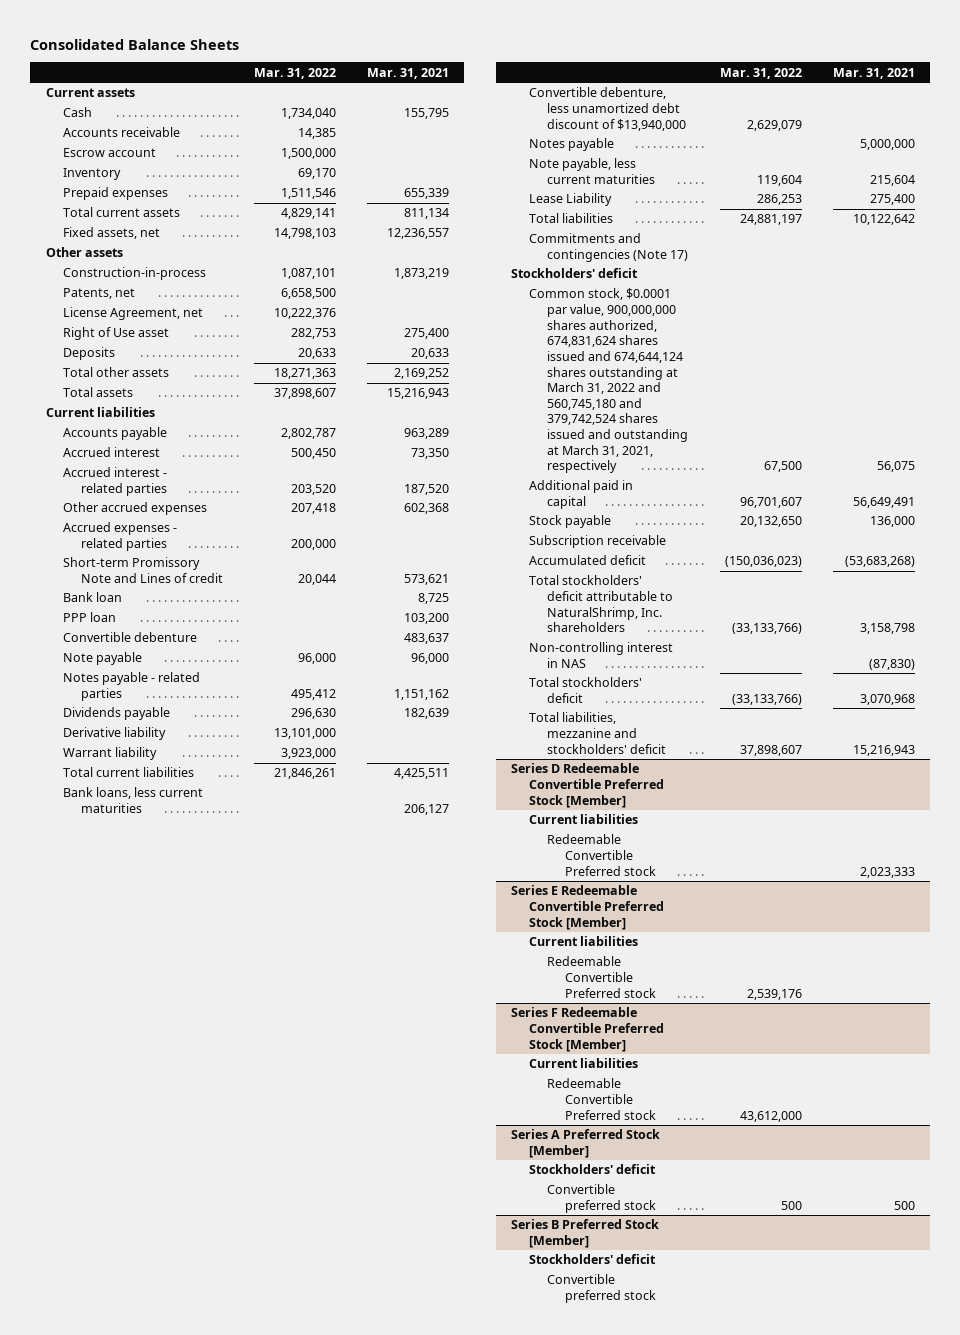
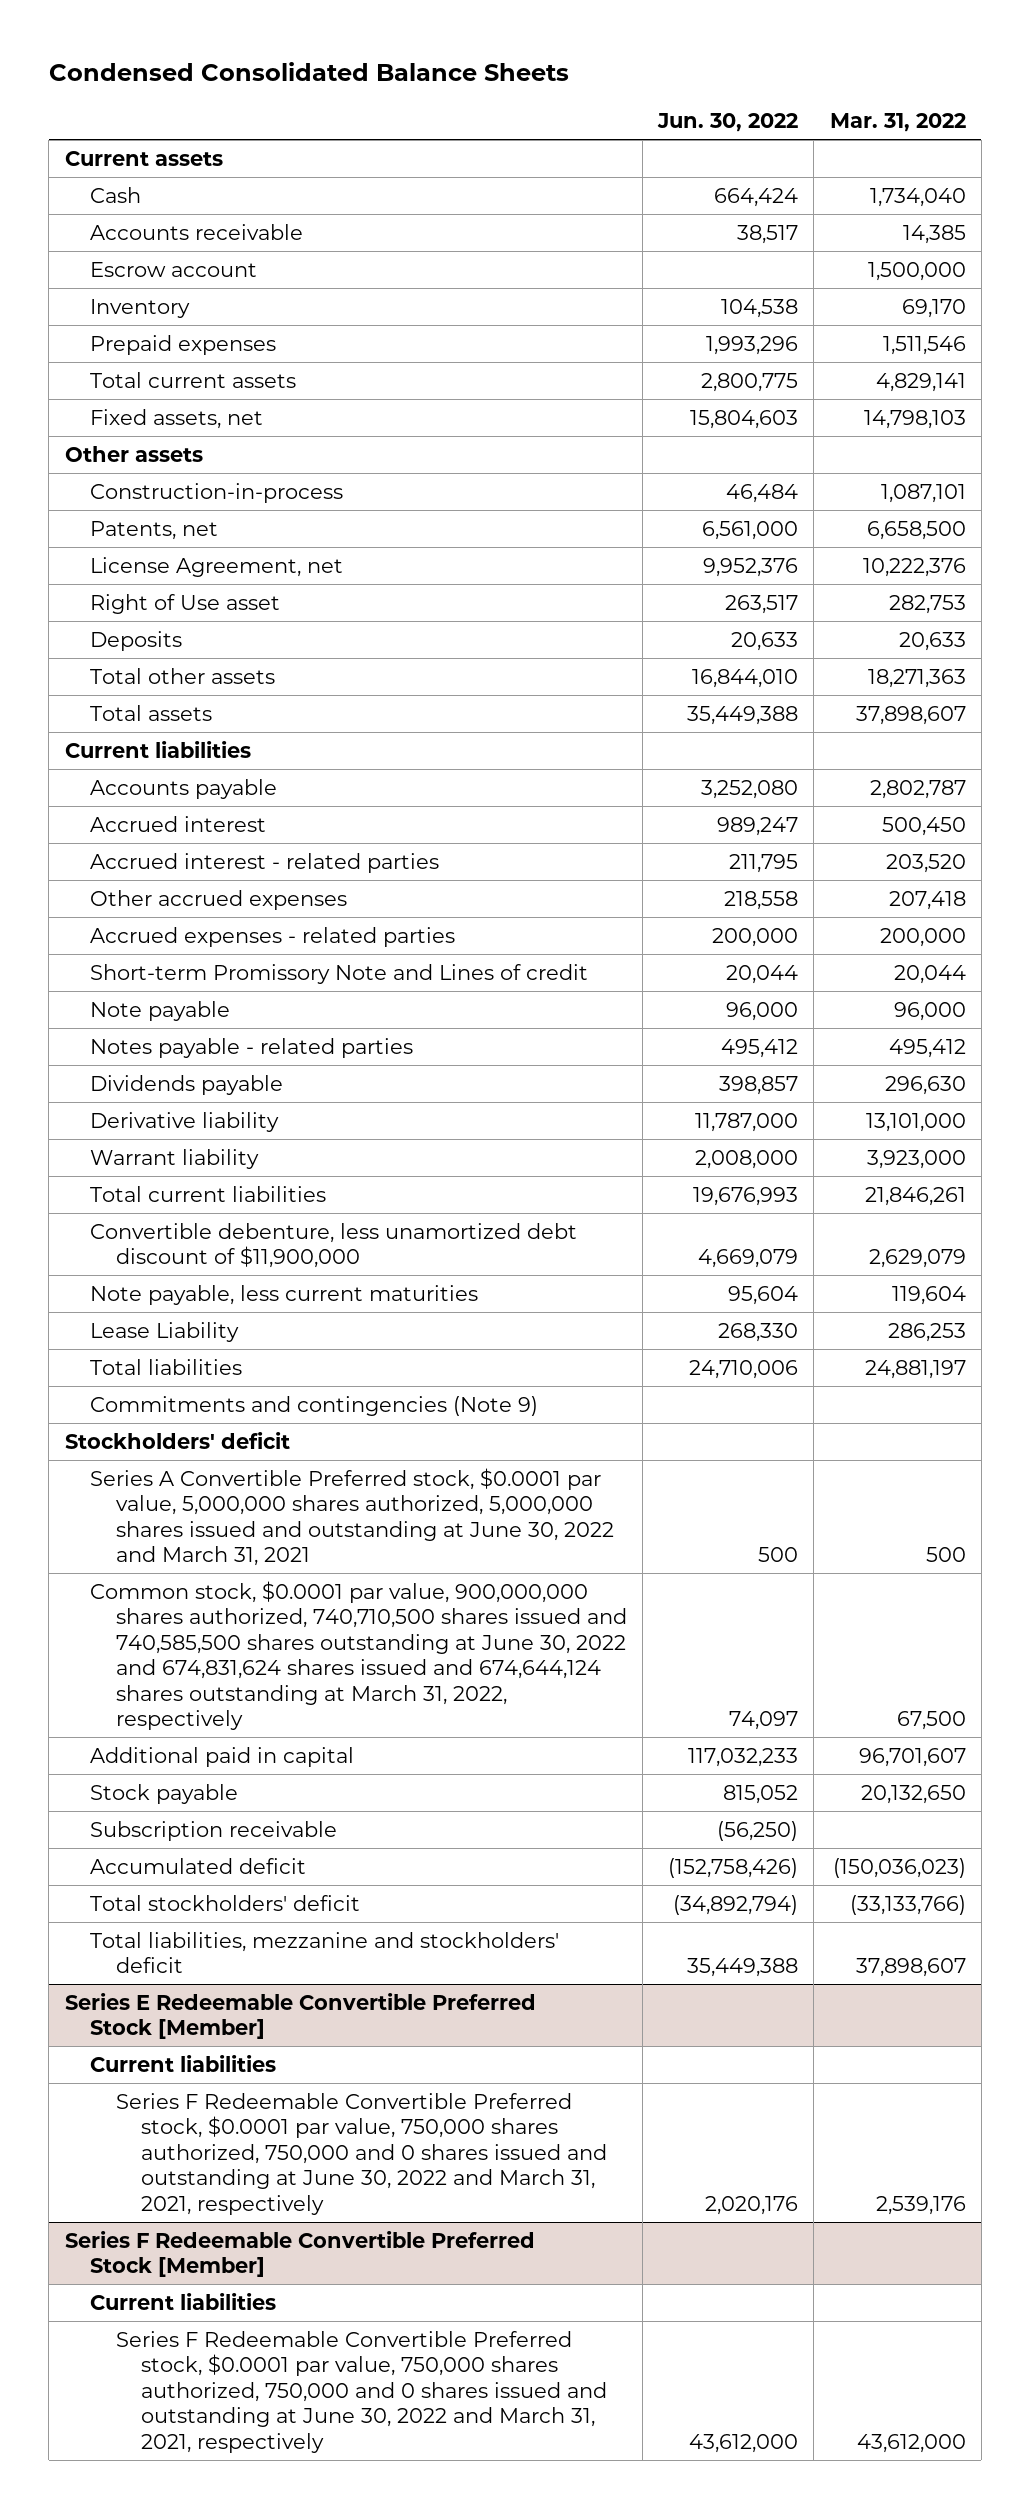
[30,38,240,50] Consolidated Balance Sheets -> [48,62,569,82] Condensed Consolidated Balance Sheets
[366,67,449,79] Mar. 31, 2021 -> none
none -> [657,113,799,133] Jun. 30, 2022
[63,592,123,603] Bank loan -> none
[63,612,117,623] PPP loan -> none
[63,632,198,643] Convertible debenture -> none
[63,787,204,814] Bank loans, less current maturities -> none
[529,138,615,152] Notes payable -> none
[529,87,686,131] Convertible debenture, less unamortized debt discount of $13,940,000 -> [90,1222,578,1269] Convertible debenture, less unamortized debt discount of $11,900,000
[529,233,688,263] Commitments and contingencies (Note 17) -> [90,1395,539,1416] Commitments and contingencies (Note 9)
none -> [90,1467,614,1567] Series A Convertible Preferred stock, $0.0001 par value, 5,000,000 shares authorized, 5,000,000 shares issued and outstanding at June 30, 2022 and March 31, 2021
[529,288,688,474] Common stock, $0.0001 par value, 900,000,000 shares authorized, 674,831,624 shares issued and 674,644,124 shares outstanding at March 31, 2022 and 560,745,180 and 379,742,524 shares issued and outstanding at March 31, 2021, respectively -> [90,1580,627,1731] Common stock, $0.0001 par value, 900,000,000 shares authorized, 740,710,500 shares issued and 740,585,500 shares outstanding at June 30, 2022 and 674,831,624 shares issued and 674,644,124 shares outstanding at March 31, 2022, respectively
[529,575,673,633] Total stockholders' deficit attributable to NaturalShrimp, Inc. shareholders -> none
[529,642,674,669] Non-controlling interest in NAS -> none
[511,763,665,808] Series D Redeemable Convertible Preferred Stock [Member] -> none
[529,814,639,825] Current liabilities -> none
[546,834,656,876] Redeemable Convertible Preferred stock -> none
[546,956,656,998] Redeemable Convertible Preferred stock -> [115,2092,608,2215] Series F Redeemable Convertible Preferred stock, $0.0001 par value, 750,000 shares authorized, 750,000 and 0 shares issued and outstanding at June 30, 2022 and March 31, 2021, respectively
[511,1129,661,1159] Series A Preferred Stock [Member] -> none
[529,1164,657,1175] Stockholders' deficit -> none
[546,1184,656,1214] Convertible preferred stock -> none
[511,1219,660,1249] Series B Preferred Stock [Member] -> none
[529,1254,657,1265] Stockholders' deficit -> none
[546,1274,656,1304] Convertible preferred stock -> none
[546,1078,656,1120] Redeemable Convertible Preferred stock -> [115,2330,608,2453] Series F Redeemable Convertible Preferred stock, $0.0001 par value, 750,000 shares authorized, 750,000 and 0 shares issued and outstanding at June 30, 2022 and March 31, 2021, respectively

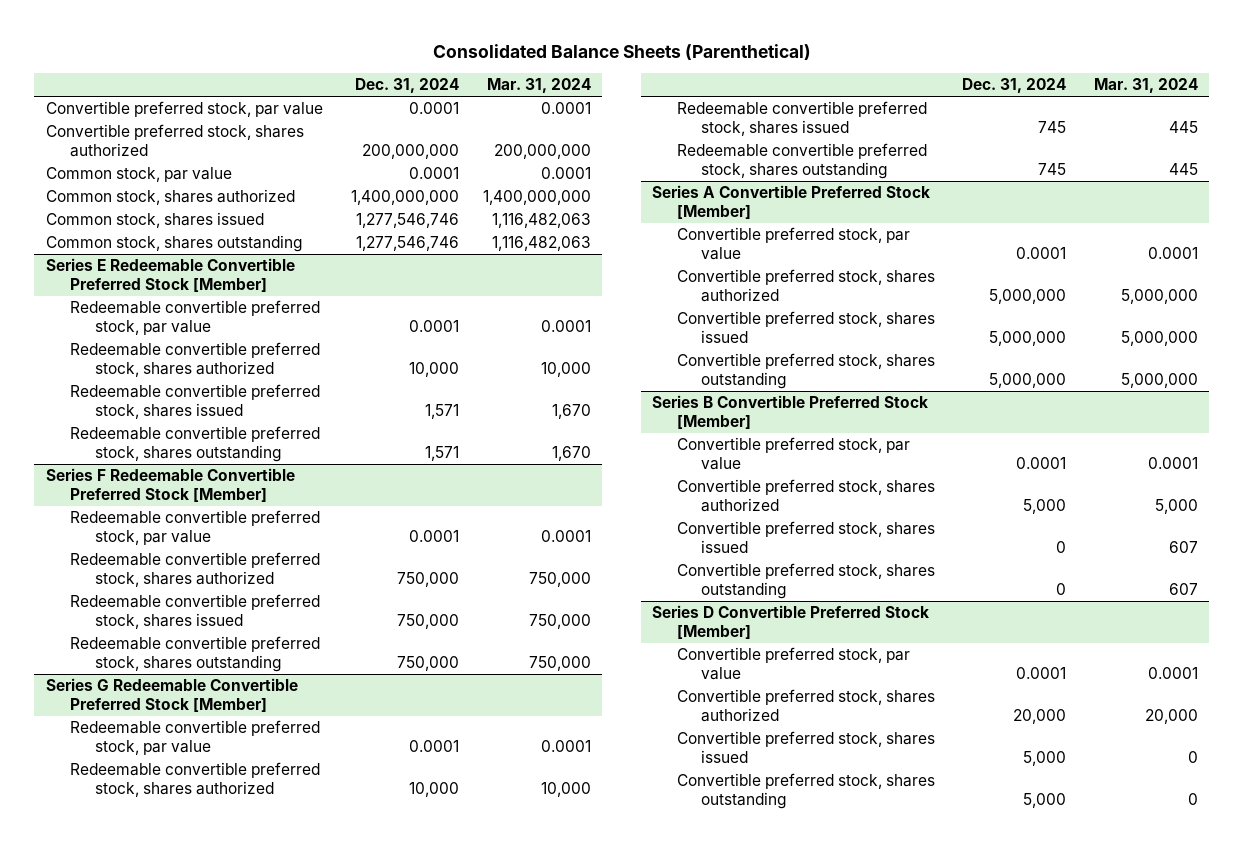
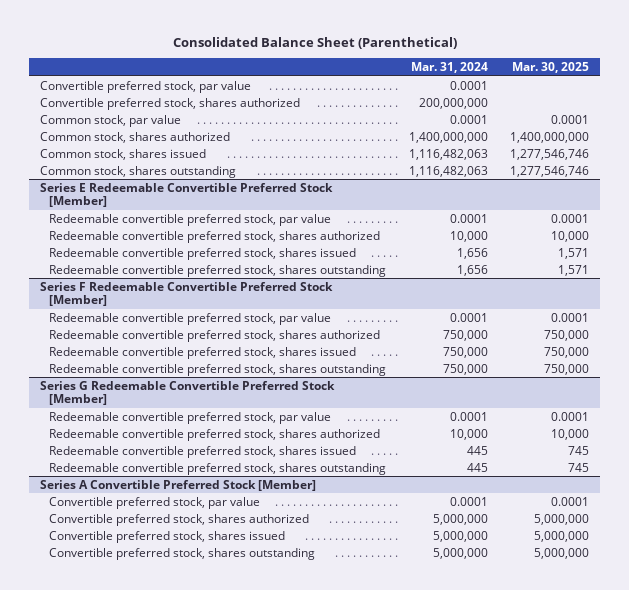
[432,43,811,60] Consolidated Balance Sheets (Parenthetical) -> [172,37,457,50] Consolidated Balance Sheet (Parenthetical)
[355,78,460,94] Dec. 31, 2024 -> none
none -> [511,62,589,74] Mar. 30, 2025
[551,403,591,419] 1,670 -> [456,247,488,259] 1,656
[551,445,591,461] 1,670 -> [456,264,488,276] 1,656
[652,395,929,429] Series B Convertible Preferred Stock [Member] -> none
[676,437,910,470] Convertible preferred stock, par value -> none
[676,479,935,512] Convertible preferred stock, shares authorized -> none
[676,521,935,553] Convertible preferred stock, shares issued -> none
[676,563,935,599] Convertible preferred stock, shares outstanding -> none
[652,605,930,639] Series D Convertible Preferred Stock [Member] -> none
[676,647,910,680] Convertible preferred stock, par value -> none
[676,689,935,722] Convertible preferred stock, shares authorized -> none
[676,731,935,763] Convertible preferred stock, shares issued -> none
[676,773,935,809] Convertible preferred stock, shares outstanding -> none

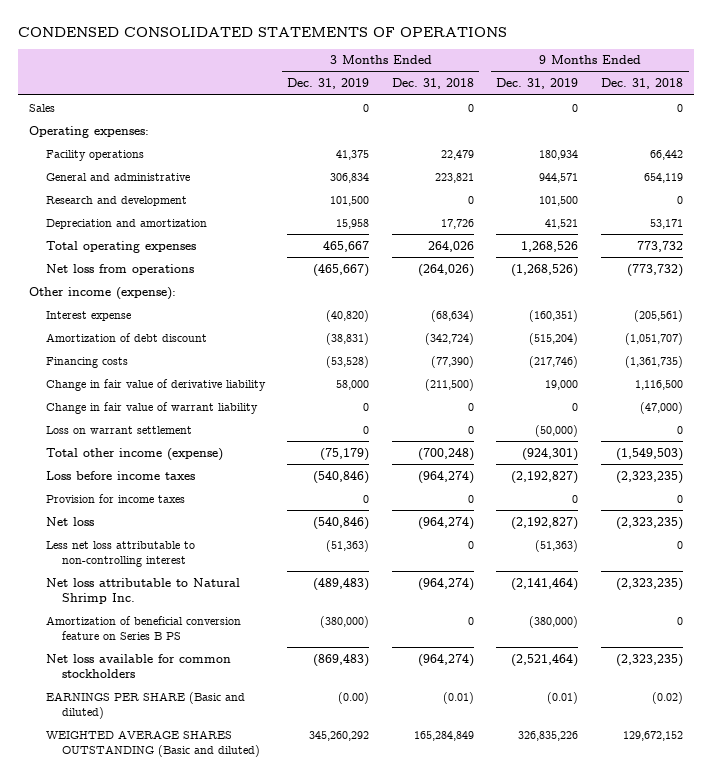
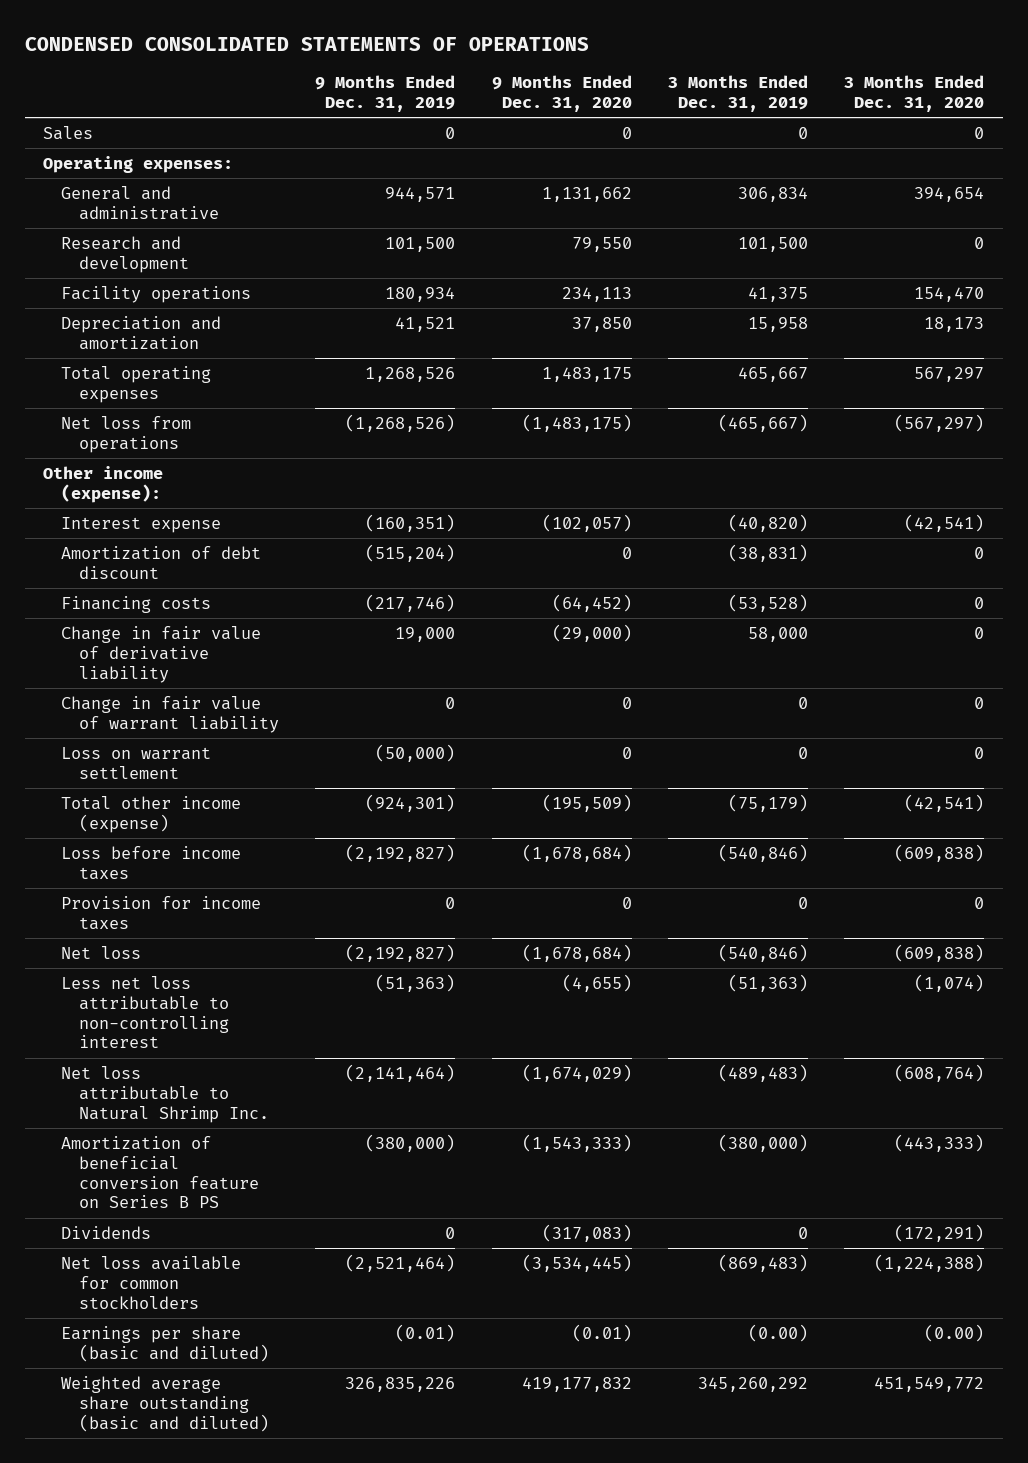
[391,78,474,90] Dec. 31, 2018 -> none
[600,78,683,90] Dec. 31, 2018 -> none
none -> [491,75,632,112] 9 Months Ended Dec. 31, 2020
none -> [844,75,985,112] 3 Months Ended Dec. 31, 2020
[45,149,144,161] Facility operations -> [61,285,252,303] Facility operations
none -> [61,1225,152,1239] Dividends
[45,691,245,720] EARNINGS PER SHARE (Basic and diluted) -> [61,1325,269,1362] Earnings per share (basic and diluted)
[45,729,260,758] WEIGHTED AVERAGE SHARES OUTSTANDING (Basic and diluted) -> [61,1375,269,1432] Weighted average share outstanding (basic and diluted)

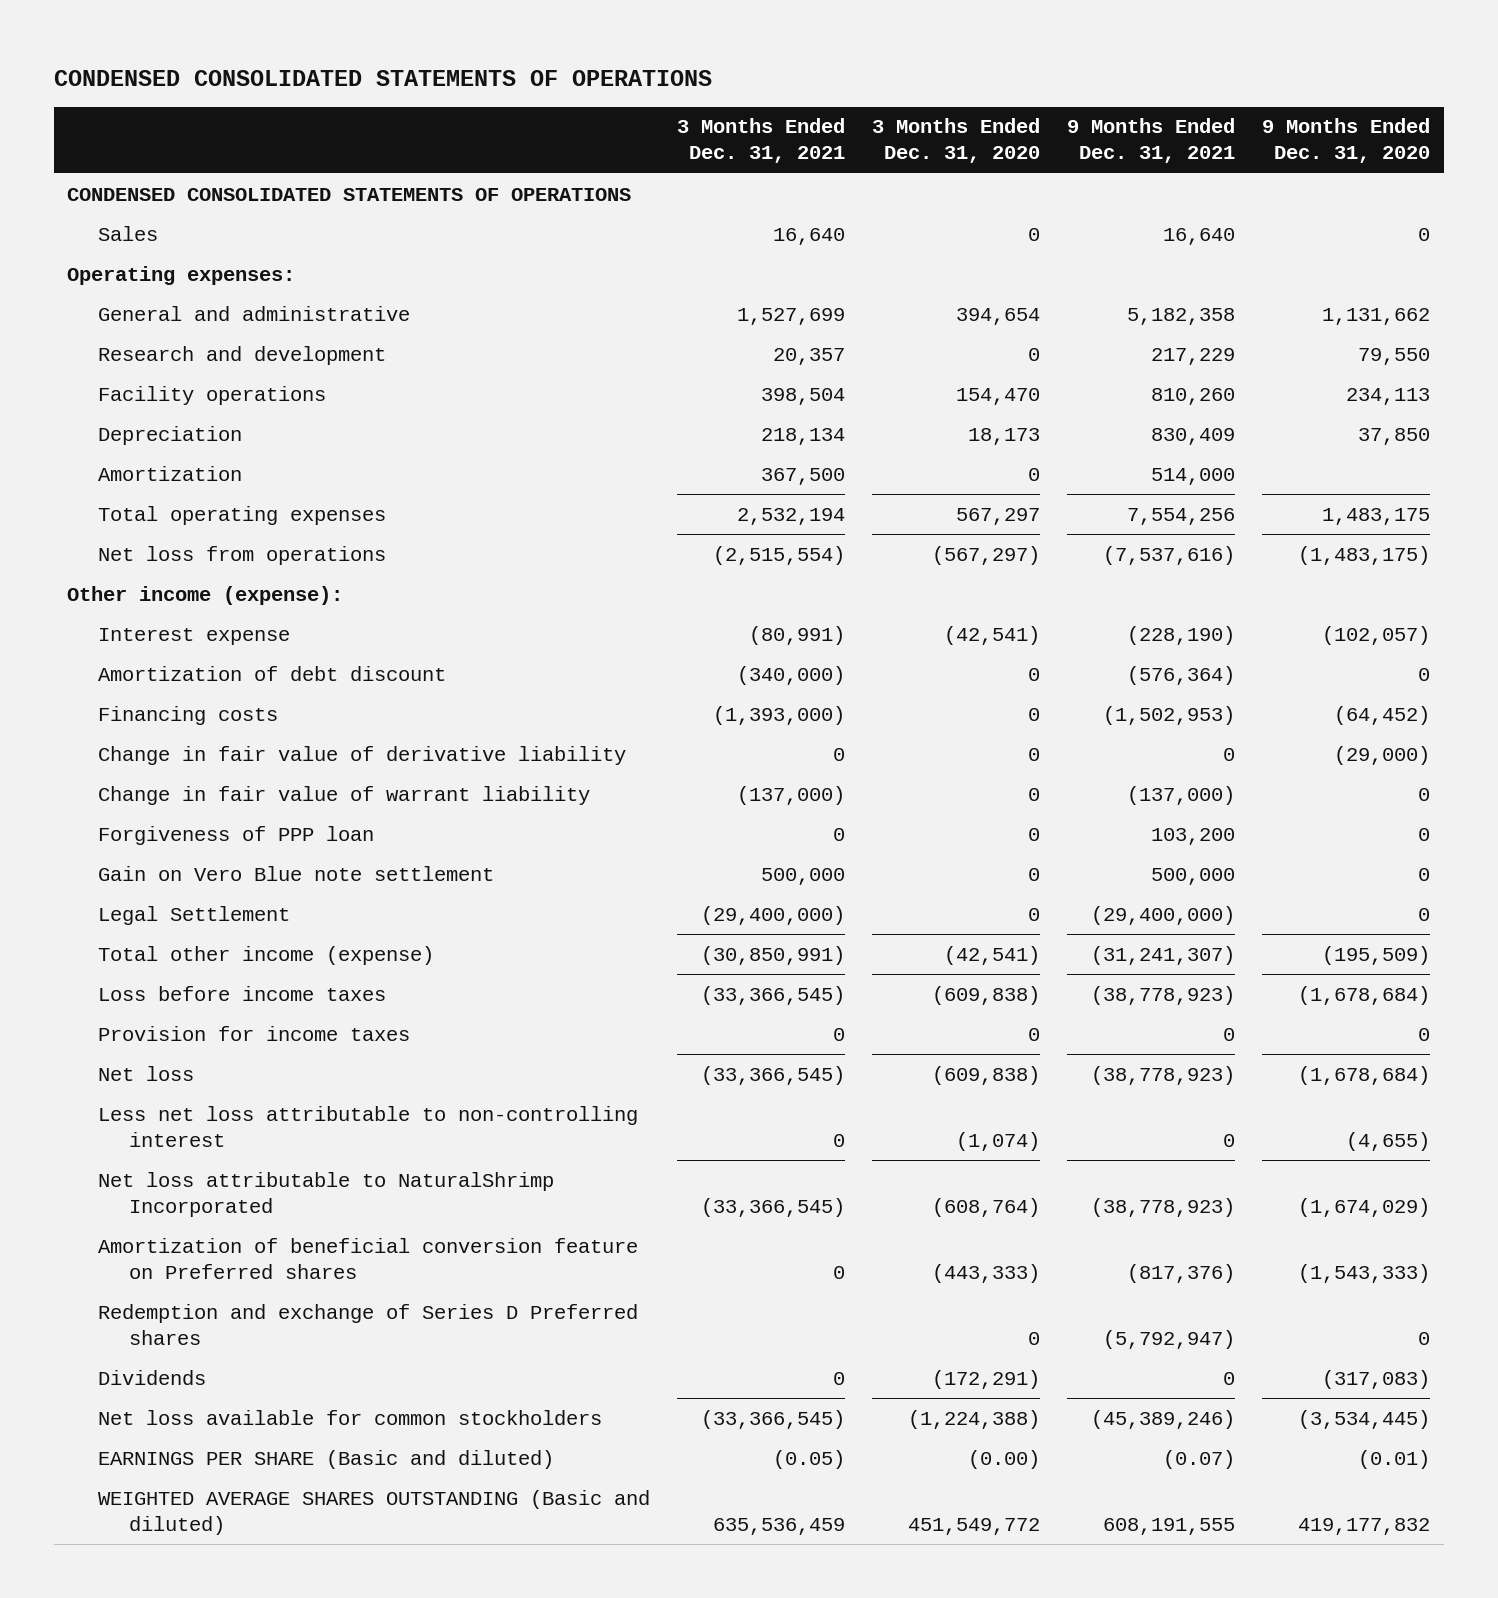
[315,75,456,112] 9 Months Ended Dec. 31, 2019 -> none
[667,75,808,112] 3 Months Ended Dec. 31, 2019 -> none
none -> [677,118,846,164] 3 Months Ended Dec. 31, 2021
none -> [1067,118,1236,164] 9 Months Ended Dec. 31, 2021
none -> [67,187,632,201] CONDENSED CONSOLIDATED STATEMENTS OF OPERATIONS
[61,315,222,350] Depreciation and amortization -> [98,425,243,445] Depreciation
none -> [98,465,243,481] Amortization
[61,746,212,779] Loss on warrant settlement -> none
none -> [98,825,375,845] Forgiveness of PPP loan
none -> [98,865,495,881] Gain on Vero Blue note settlement
none -> [98,905,291,925] Legal Settlement
[61,1065,269,1123] Net loss attributable to Natural Shrimp Inc. -> [98,1171,555,1217] Net loss attributable to NaturalShrimp Incorporated
[61,1135,259,1209] Amortization of beneficial conversion feature on Series B PS -> [98,1237,639,1279] Amortization of beneficial conversion feature on Preferred shares
none -> [98,1303,639,1345] Redemption and exchange of Series D Preferred shares
[61,1325,269,1362] Earnings per share (basic and diluted) -> [98,1449,555,1469] EARNINGS PER SHARE (Basic and diluted)
[61,1375,269,1432] Weighted average share outstanding (basic and diluted) -> [98,1489,651,1535] WEIGHTED AVERAGE SHARES OUTSTANDING (Basic and diluted)

